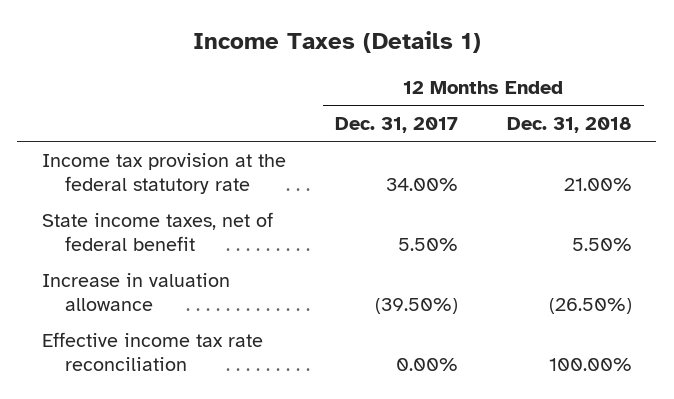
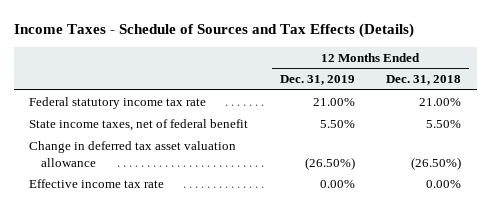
[192,30,481,53] Income Taxes (Details 1) -> [13,22,414,38] Income Taxes - Schedule of Sources and Tax Effects (Details)
[334,116,458,133] Dec. 31, 2017 -> none
none -> [279,75,355,86] Dec. 31, 2019
[41,152,286,194] Income tax provision at the federal statutory rate -> [29,97,207,110] Federal statutory income tax rate
[41,272,230,311] Increase in valuation allowance -> [29,141,237,167] Change in deferred tax asset valuation allowance
[41,331,263,371] Effective income tax rate reconciliation -> [29,179,165,189] Effective income tax rate
[548,357,632,371] 100.00% -> [425,180,461,189] 0.00%

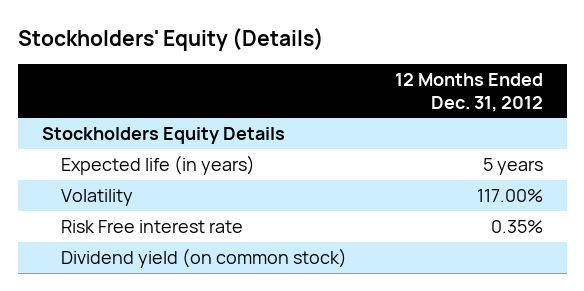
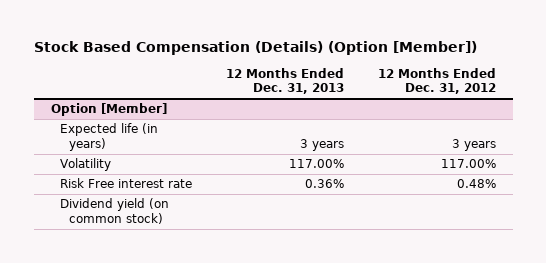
[17,27,324,51] Stockholders' Equity (Details) -> [33,40,477,55] Stock Based Compensation (Details) (Option [Member])
none -> [225,67,344,95] 12 Months Ended Dec. 31, 2013
[41,127,285,145] Stockholders Equity Details -> none
none -> [50,103,167,117] Option [Member]
[482,158,543,176] 5 years -> [451,139,496,152] 3 years
[490,220,543,234] 0.35% -> [456,179,496,189] 0.48%

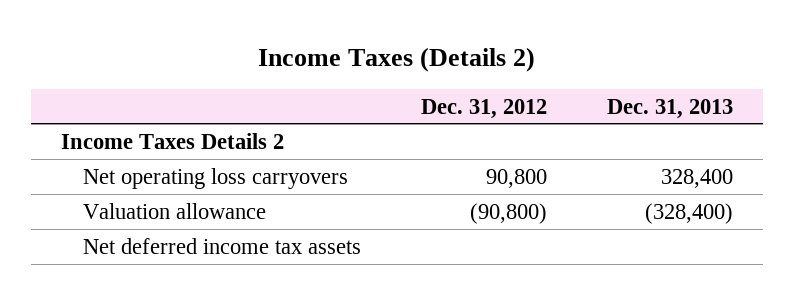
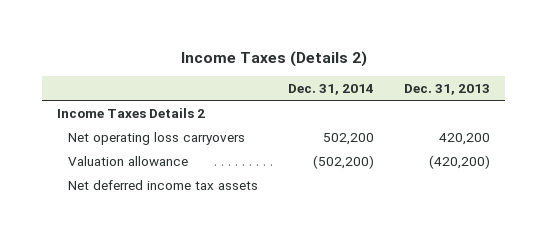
[420,98,547,119] Dec. 31, 2012 -> none
none -> [288,83,375,95] Dec. 31, 2014
[660,168,733,188] 328,400 -> [439,132,491,145] 420,200
[644,202,733,224] (328,400) -> [429,154,491,169] (420,200)

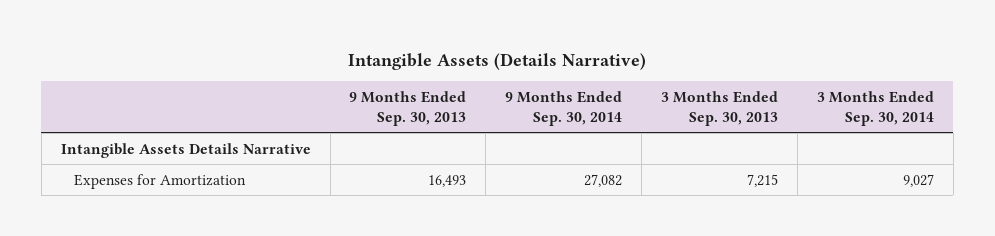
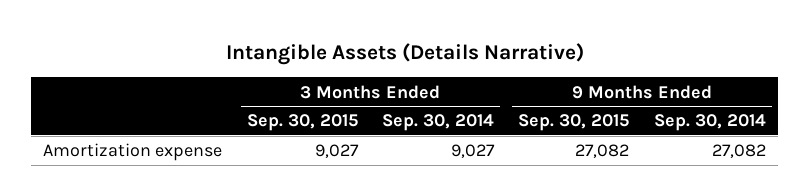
[349,91,467,126] 9 Months Ended Sep. 30, 2013 -> none
[661,91,779,126] 3 Months Ended Sep. 30, 2013 -> none
none -> [246,114,358,132] Sep. 30, 2015
none -> [518,114,630,132] Sep. 30, 2015
[60,142,311,158] Intangible Assets Details Narrative -> none
[73,173,246,189] Expenses for Amortization -> [43,143,223,162] Amortization expense

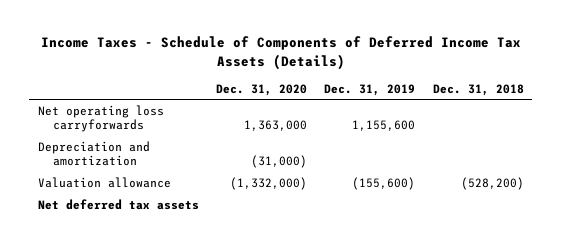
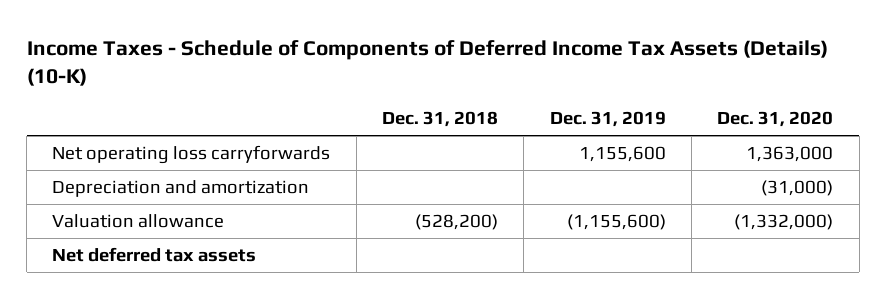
[40,36,521,70] Income Taxes - Schedule of Components of Deferred Income Tax Assets (Details) -> [26,40,828,87] Income Taxes - Schedule of Components of Deferred Income Tax Assets (Details) (10-K)
[352,177,416,191] (155,600) -> [566,213,666,230] (1,155,600)

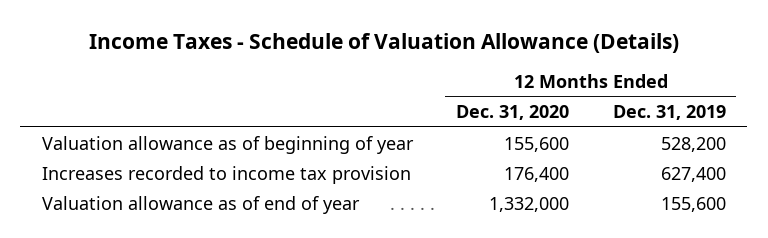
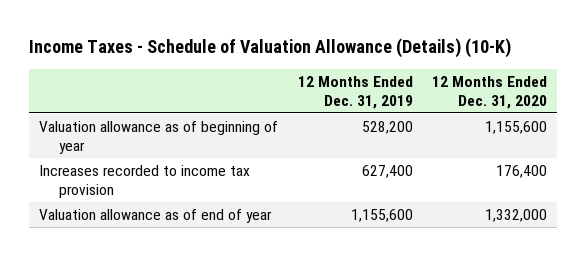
[88,32,679,53] Income Taxes - Schedule of Valuation Allowance (Details) -> [29,38,512,59] Income Taxes - Schedule of Valuation Allowance (Details) (10-K)
[504,136,570,152] 155,600 -> [485,121,548,135] 1,155,600
[660,196,726,212] 155,600 -> [350,209,413,223] 1,155,600

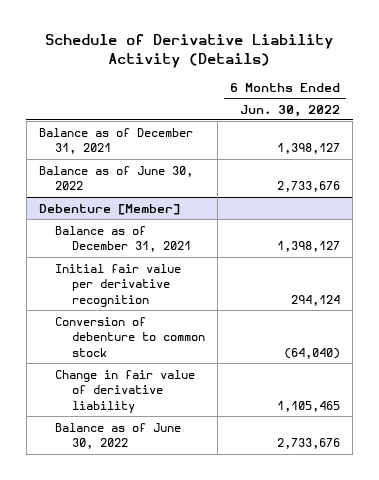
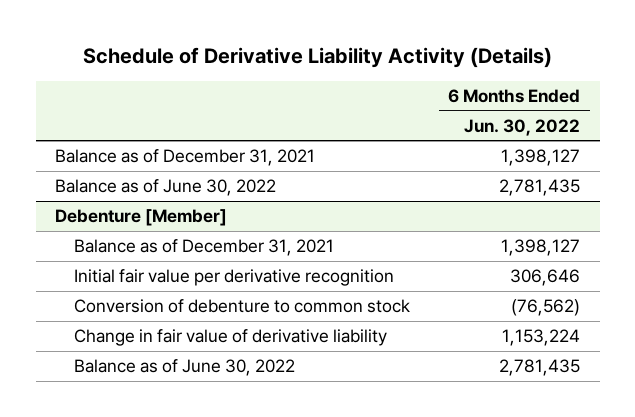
[276,181,340,193] 2,733,676 -> [499,179,581,197] 2,781,435
[290,294,340,306] 294,124 -> [510,269,581,287] 306,646
[283,347,340,359] (64,040) -> [511,299,581,317] (76,562)
[276,400,340,412] 1,105,465 -> [502,329,581,347] 1,153,224
[276,438,340,450] 2,733,676 -> [499,359,581,377] 2,781,435

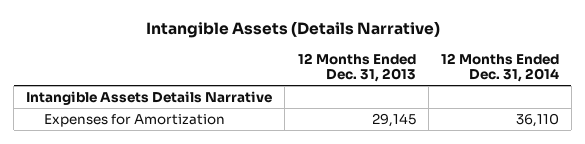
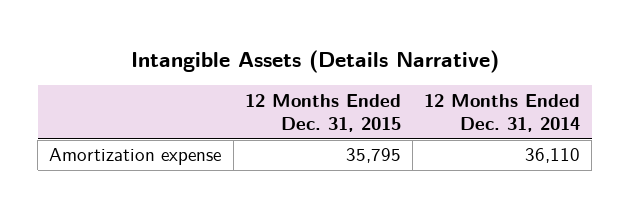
[297,52,416,83] 12 Months Ended Dec. 31, 2013 -> none
none -> [244,93,401,133] 12 Months Ended Dec. 31, 2015
[26,90,273,105] Intangible Assets Details Narrative -> none
[43,113,225,127] Expenses for Amortization -> [49,148,222,166] Amortization expense

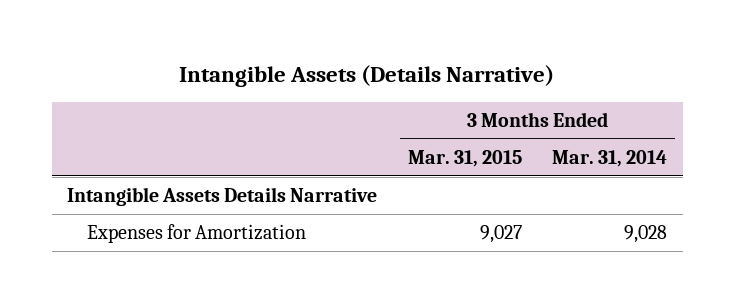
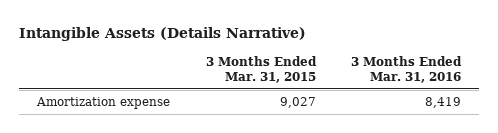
[552,149,668,167] Mar. 31, 2014 -> none
none -> [351,56,463,84] 3 Months Ended Mar. 31, 2016
[67,187,378,207] Intangible Assets Details Narrative -> none
[87,224,307,244] Expenses for Amortization -> [35,97,170,110] Amortization expense

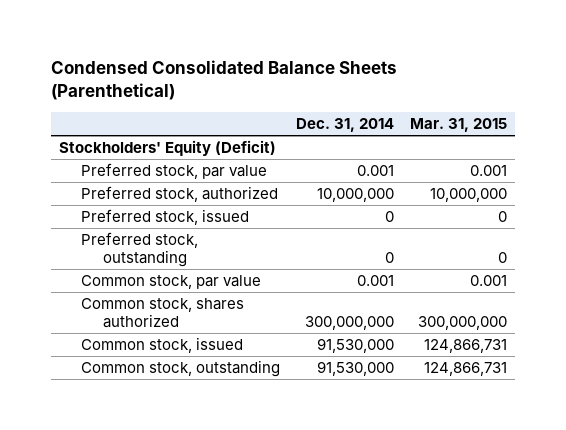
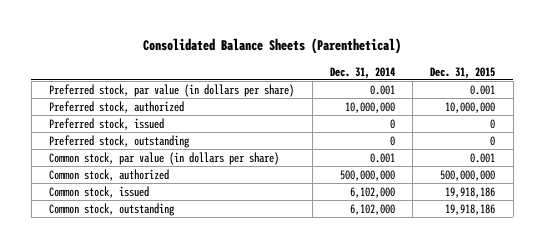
[51,60,398,101] Condensed Consolidated Balance Sheets (Parenthetical) -> [143,38,402,55] Consolidated Balance Sheets (Parenthetical)
[409,117,507,132] Mar. 31, 2015 -> none
none -> [430,66,496,79] Dec. 31, 2015
[59,139,277,156] Stockholders' Equity (Deficit) -> none
[81,162,268,179] Preferred stock, par value -> [49,83,295,97] Preferred stock, par value (in dollars per share)
[81,274,262,289] Common stock, par value -> [49,151,280,165] Common stock, par value (in dollars per share)
[81,297,245,329] Common stock, shares authorized -> [49,168,170,181] Common stock, authorized
[305,316,395,331] 300,000,000 -> [339,169,395,181] 500,000,000
[317,337,395,353] 91,530,000 -> [349,186,395,198] 6,102,000
[317,360,395,376] 91,530,000 -> [349,203,395,215] 6,102,000

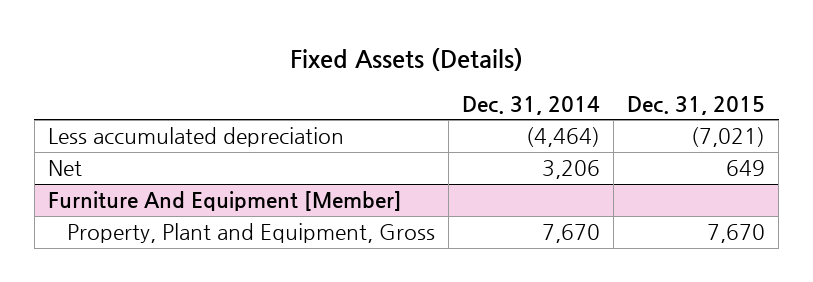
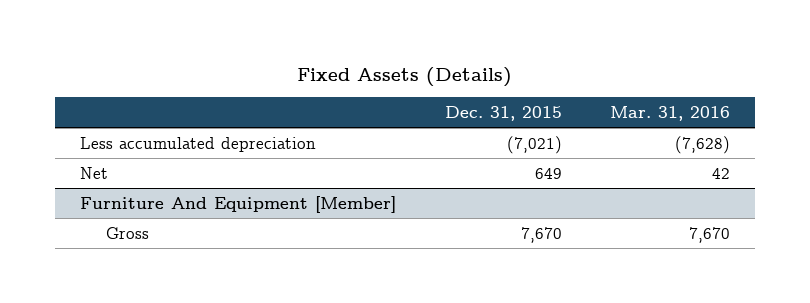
[461,95,600,115] Dec. 31, 2014 -> none
none -> [610,105,731,121] Mar. 31, 2016
[66,223,435,244] Property, Plant and Equipment, Gross -> [105,226,149,239] Gross

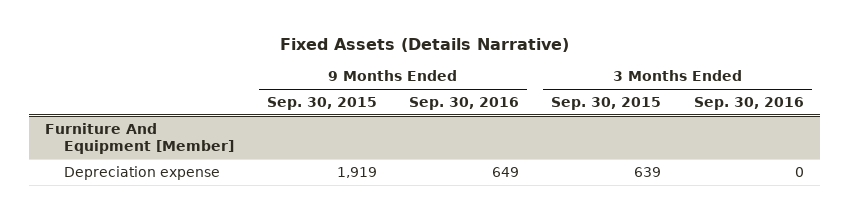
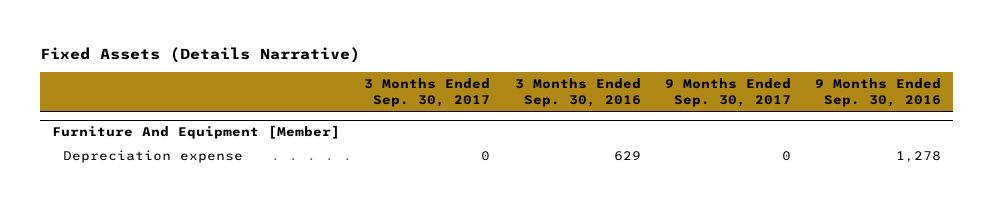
[266,96,377,110] Sep. 30, 2015 -> none
[551,96,662,110] Sep. 30, 2015 -> none
none -> [364,78,491,108] 3 Months Ended Sep. 30, 2017
none -> [664,78,791,108] 9 Months Ended Sep. 30, 2017
[492,166,520,177] 649 -> [896,151,942,164] 1,278
[794,166,804,177] 0 -> [613,151,641,162] 629

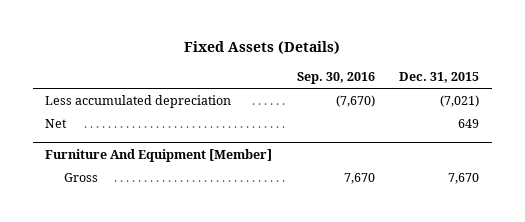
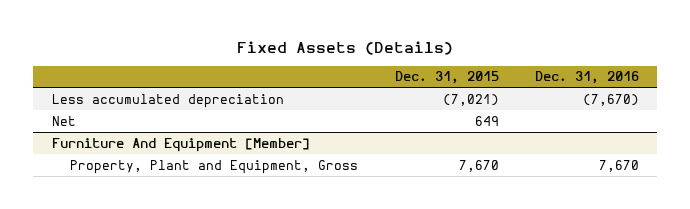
[296,71,375,84] Sep. 30, 2016 -> none
none -> [534,71,639,85] Dec. 31, 2016
[63,173,98,183] Gross -> [70,159,359,174] Property, Plant and Equipment, Gross

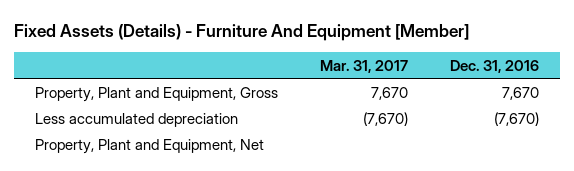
[237,41,454,56] Fixed Assets (Details) -> [13,24,469,42] Fixed Assets (Details) - Furniture And Equipment [Member]
[394,71,499,85] Dec. 31, 2015 -> none
none -> [320,59,409,73] Mar. 31, 2017
[51,115,76,126] Net -> none
[51,137,310,152] Furniture And Equipment [Member] -> none
[51,93,284,108] Less accumulated depreciation -> [34,112,238,127] Less accumulated depreciation
none -> [34,138,264,154] Property, Plant and Equipment, Net

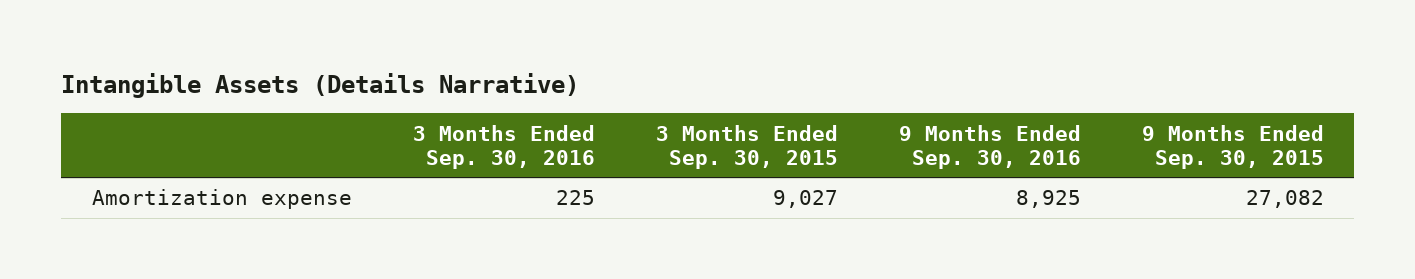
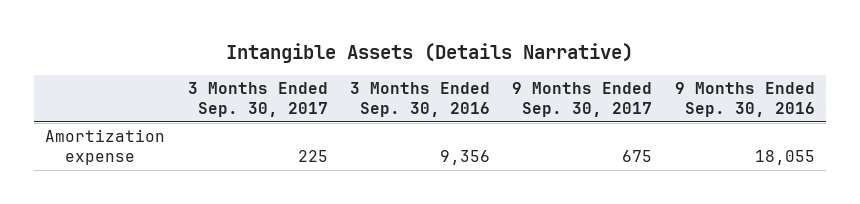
[655,124,838,170] 3 Months Ended Sep. 30, 2015 -> none
[1141,124,1324,170] 9 Months Ended Sep. 30, 2015 -> none
none -> [187,82,328,117] 3 Months Ended Sep. 30, 2017
none -> [512,82,653,117] 9 Months Ended Sep. 30, 2017
[555,190,595,206] 225 -> [439,150,490,166] 9,356
[1015,190,1081,209] 8,925 -> [754,150,815,166] 18,055

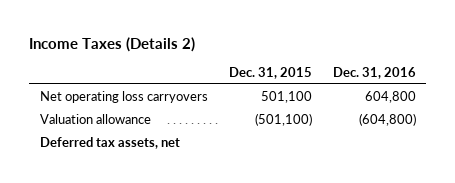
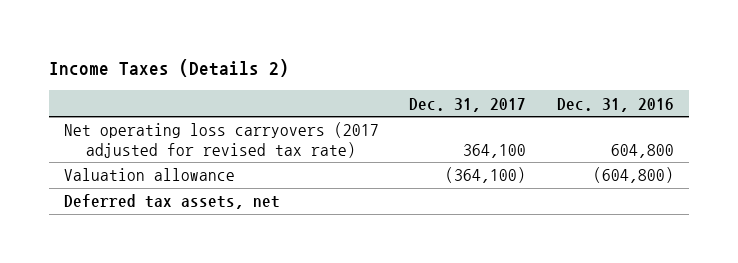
[228,66,312,79] Dec. 31, 2015 -> none
none -> [409,97,527,112] Dec. 31, 2017
[39,90,208,103] Net operating loss carryovers -> [63,122,379,158] Net operating loss carryovers (2017 adjusted for revised tax rate)

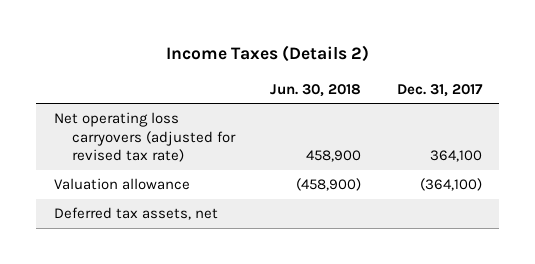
[556,97,674,112] Dec. 31, 2016 -> none
none -> [270,83,362,97] Jun. 30, 2018
[63,122,379,158] Net operating loss carryovers (2017 adjusted for revised tax rate) -> [53,112,236,163] Net operating loss carryovers (adjusted for revised tax rate)

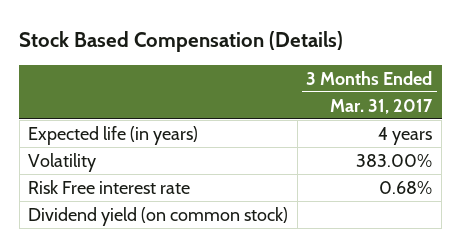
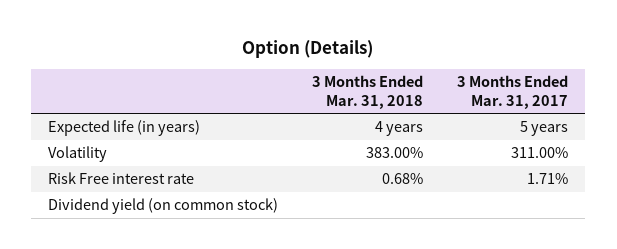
[19,31,344,53] Stock Based Compensation (Details) -> [242,40,374,59] Option (Details)
none -> [312,75,424,109] 3 Months Ended Mar. 31, 2018
[378,126,433,145] 4 years -> [520,121,569,137] 5 years
[356,153,433,167] 383.00% -> [511,147,569,159] 311.00%
[379,180,433,194] 0.68% -> [527,173,569,185] 1.71%

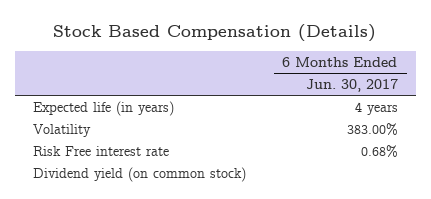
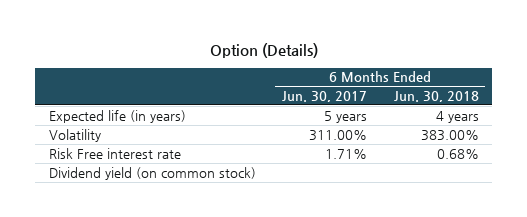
[53,23,377,42] Stock Based Compensation (Details) -> [209,43,318,59] Option (Details)
none -> [393,90,479,102] Jun. 30, 2018
[354,101,398,115] 4 years -> [324,110,368,123] 5 years
[346,122,398,136] 383.00% -> [309,129,368,141] 311.00%
[360,144,398,158] 0.68% -> [325,148,368,159] 1.71%

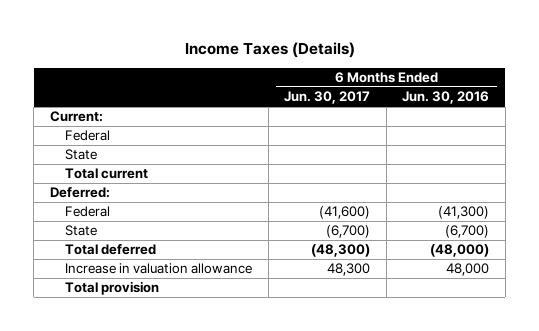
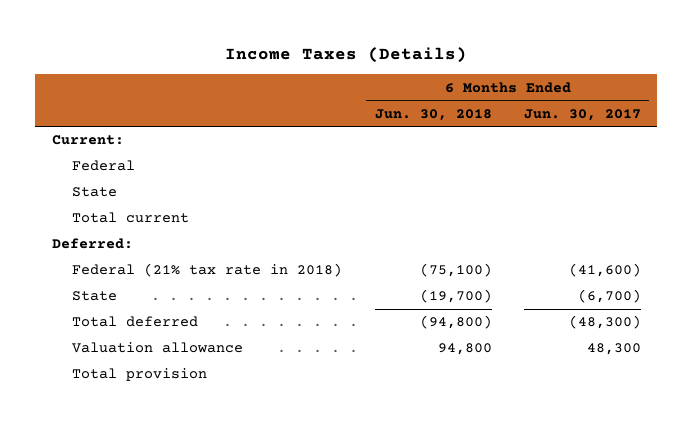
[402,91,490,105] Jun. 30, 2016 -> none
none -> [374,108,492,121] Jun. 30, 2018
[64,206,110,218] Federal -> [71,263,342,278] Federal (21% tax rate in 2018)
[64,263,252,275] Increase in valuation allowance -> [71,342,243,354] Valuation allowance

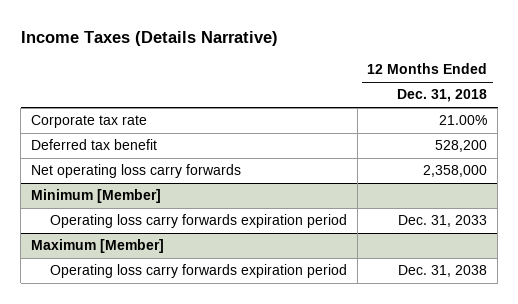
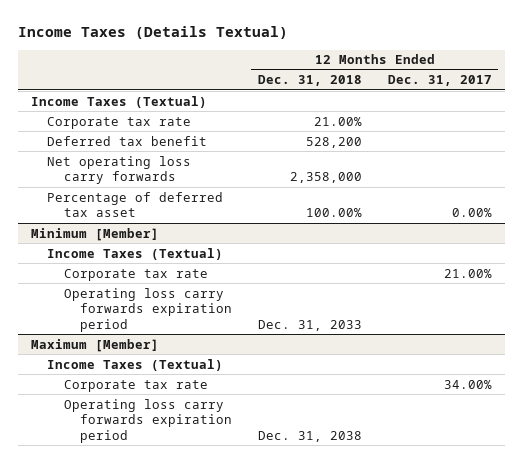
[20,30,278,46] Income Taxes (Details Narrative) -> [17,26,288,40] Income Taxes (Details Textual)
none -> [387,75,492,87] Dec. 31, 2017
none -> [30,95,207,108] Income Taxes (Textual)
none -> [47,191,224,218] Percentage of deferred tax asset
none -> [47,247,224,260] Income Taxes (Textual)
none -> [63,268,208,281] Corporate tax rate
none -> [47,358,224,371] Income Taxes (Textual)
none -> [63,379,208,392] Corporate tax rate

